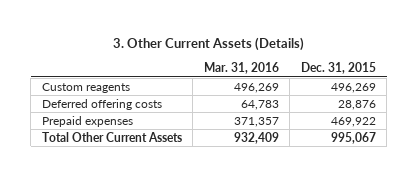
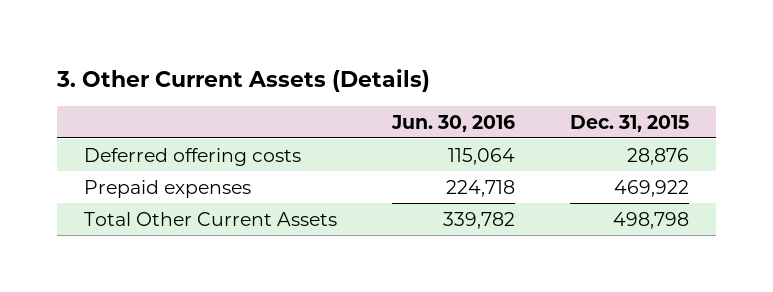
[203,62,279,75] Mar. 31, 2016 -> none
none -> [391,114,516,132] Jun. 30, 2016
[41,82,130,93] Custom reagents -> none
[330,131,376,144] 995,067 -> [613,211,690,229] 498,798

